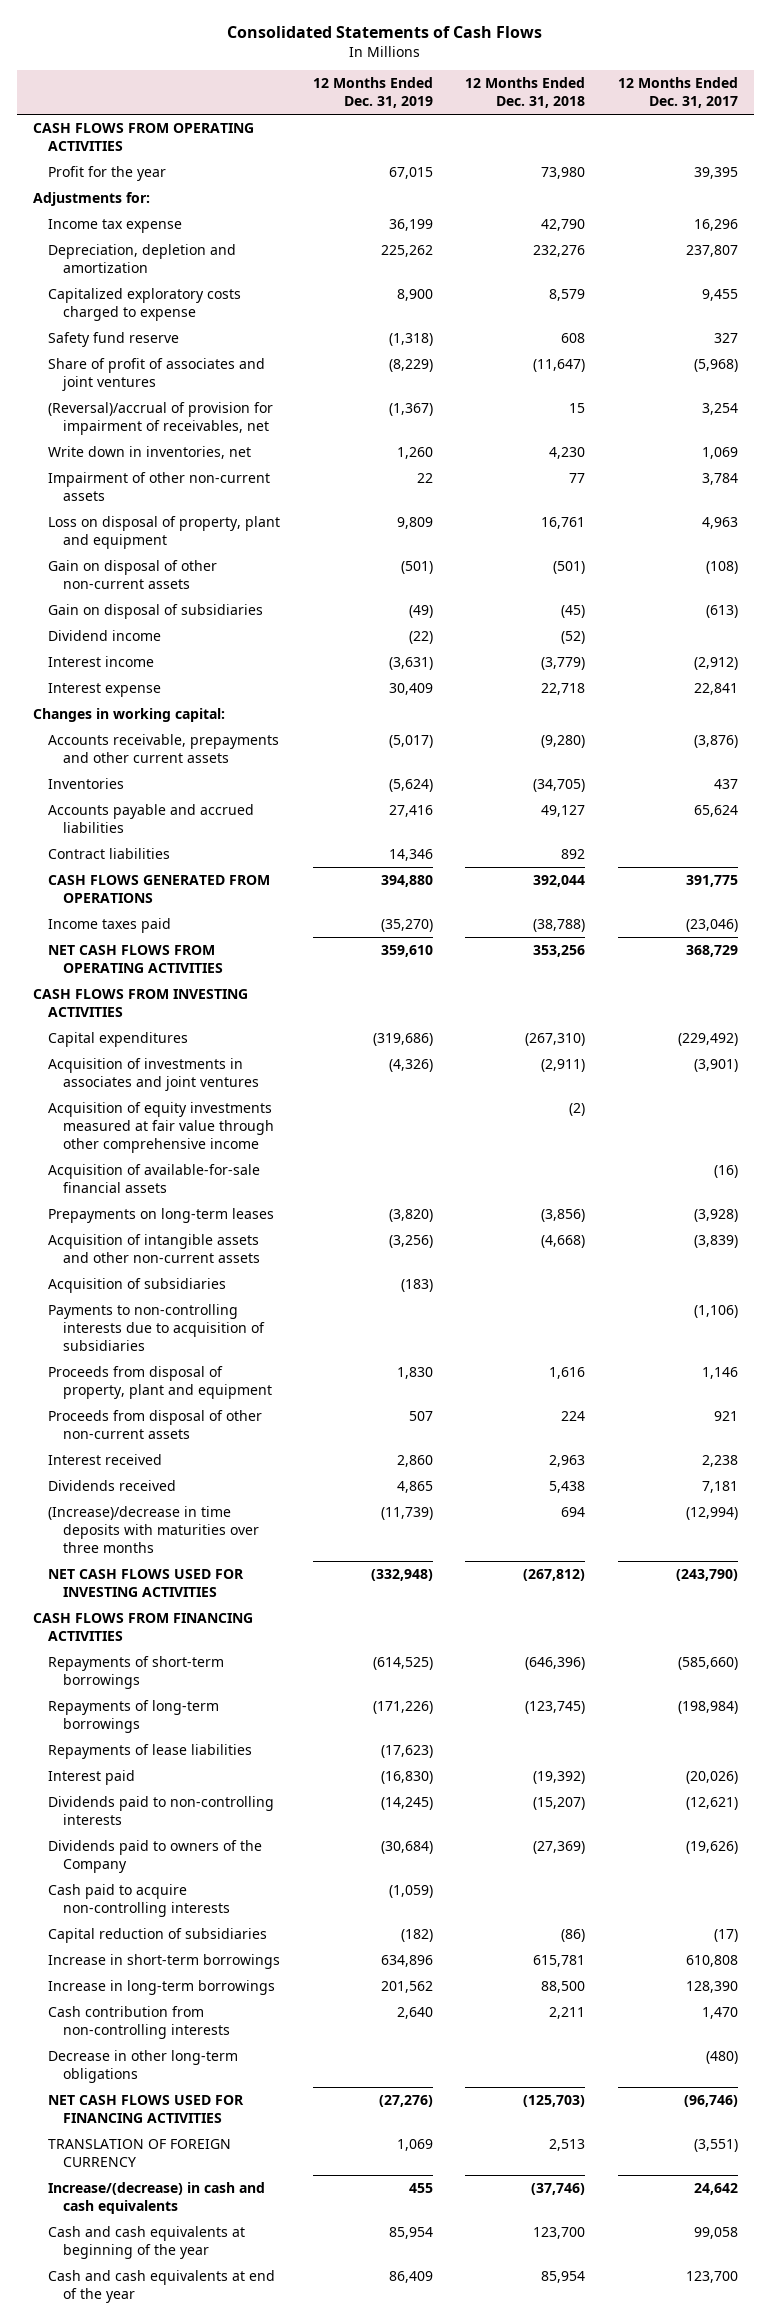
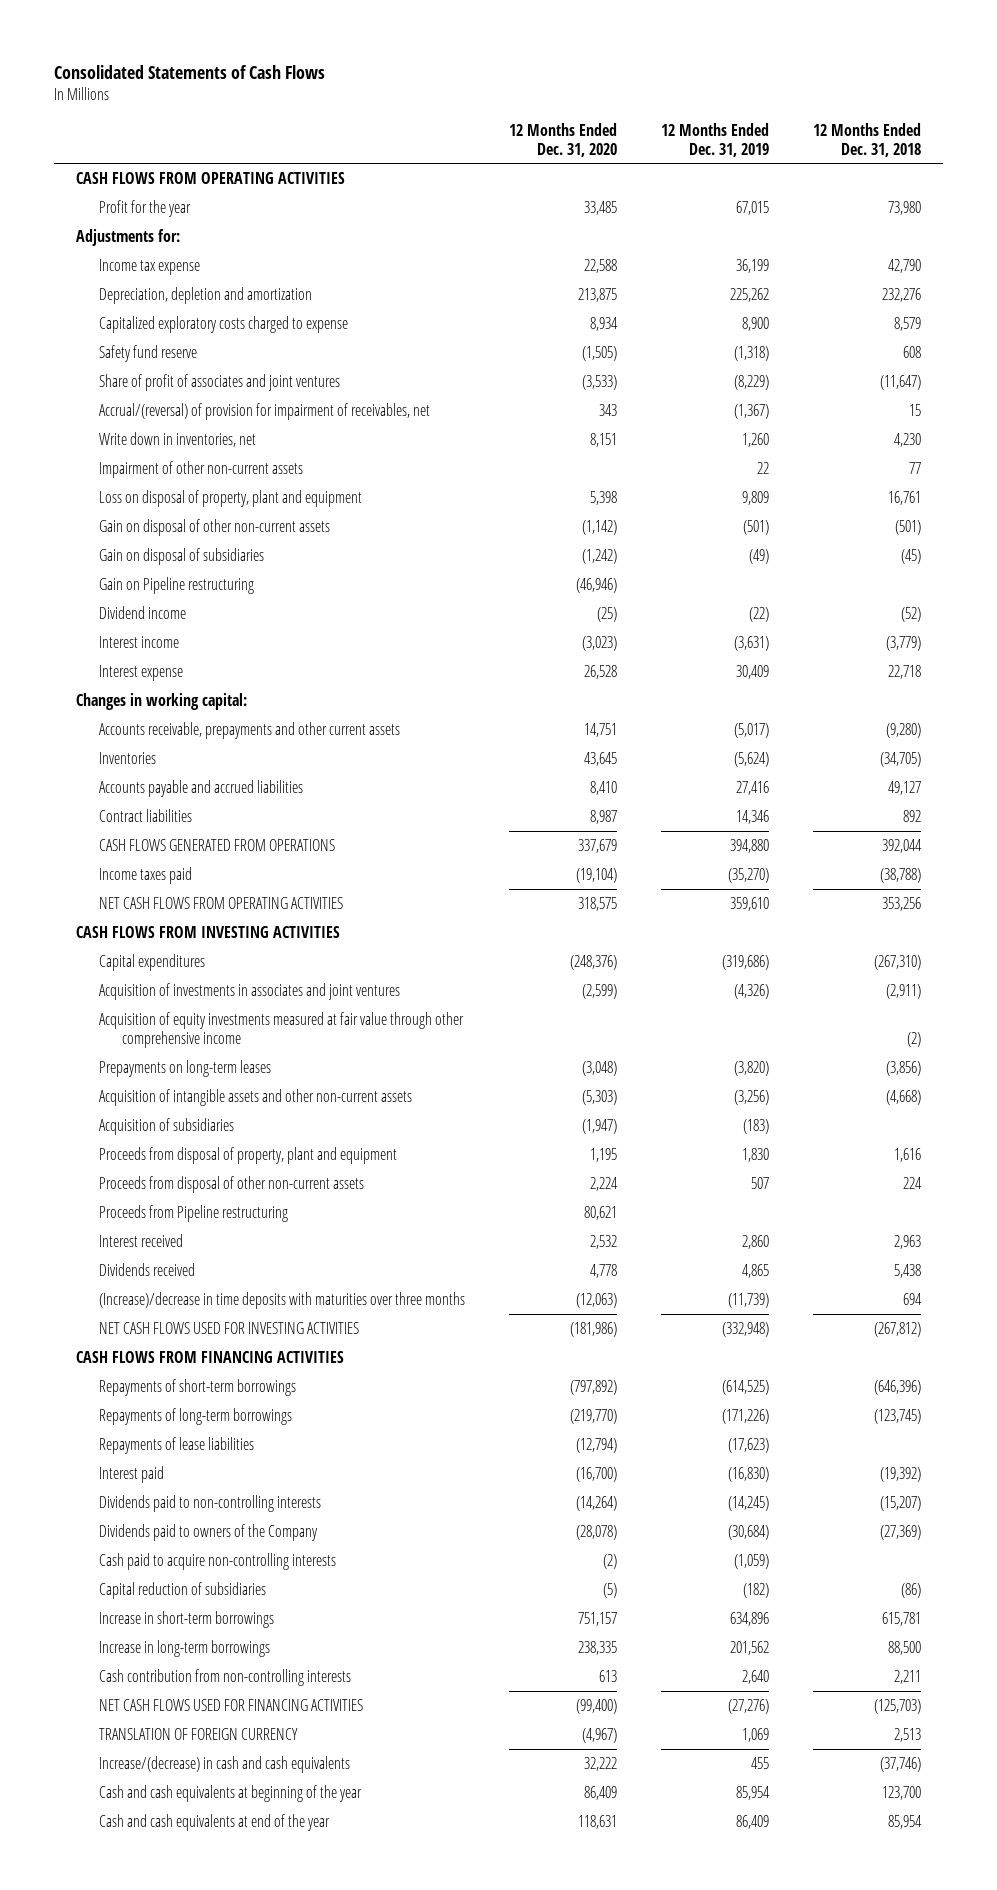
[617,77,738,109] 12 Months Ended Dec. 31, 2017 -> none
none -> [508,122,617,157] 12 Months Ended Dec. 31, 2020
[48,402,274,435] (Reversal)/accrual of provision for impairment of receivables, net -> [98,403,430,421] Accrual/(reversal) of provision for impairment of receivables, net
none -> [98,577,254,595] Gain on Pipeline restructuring
[48,1164,261,1193] Acquisition of available-for-sale financial assets -> none
[48,1304,266,1351] Payments to non-controlling interests due to acquisition of subsidiaries -> none
none -> [98,1205,288,1223] Proceeds from Pipeline restructuring
[48,2050,239,2083] Decrease in other long-term obligations -> none

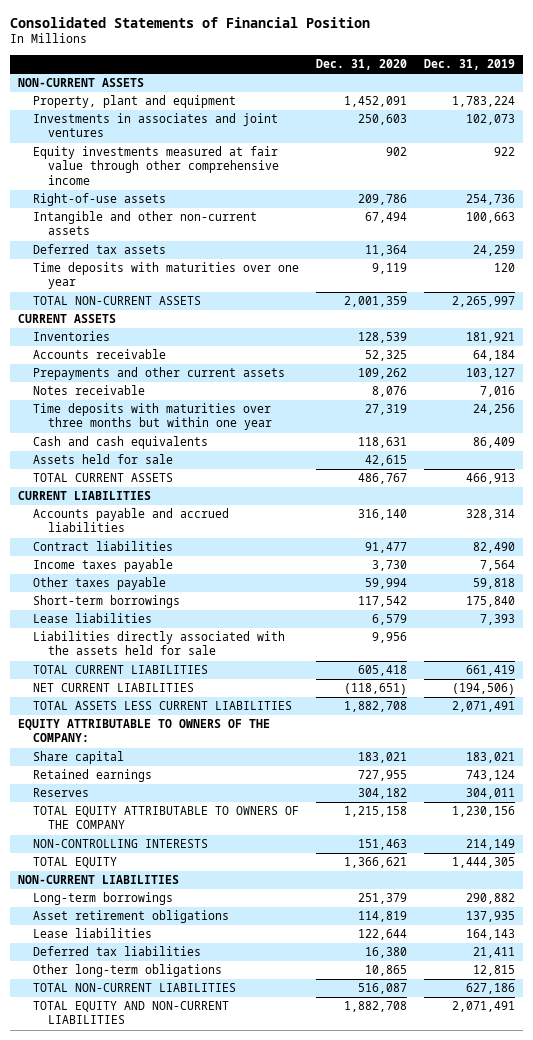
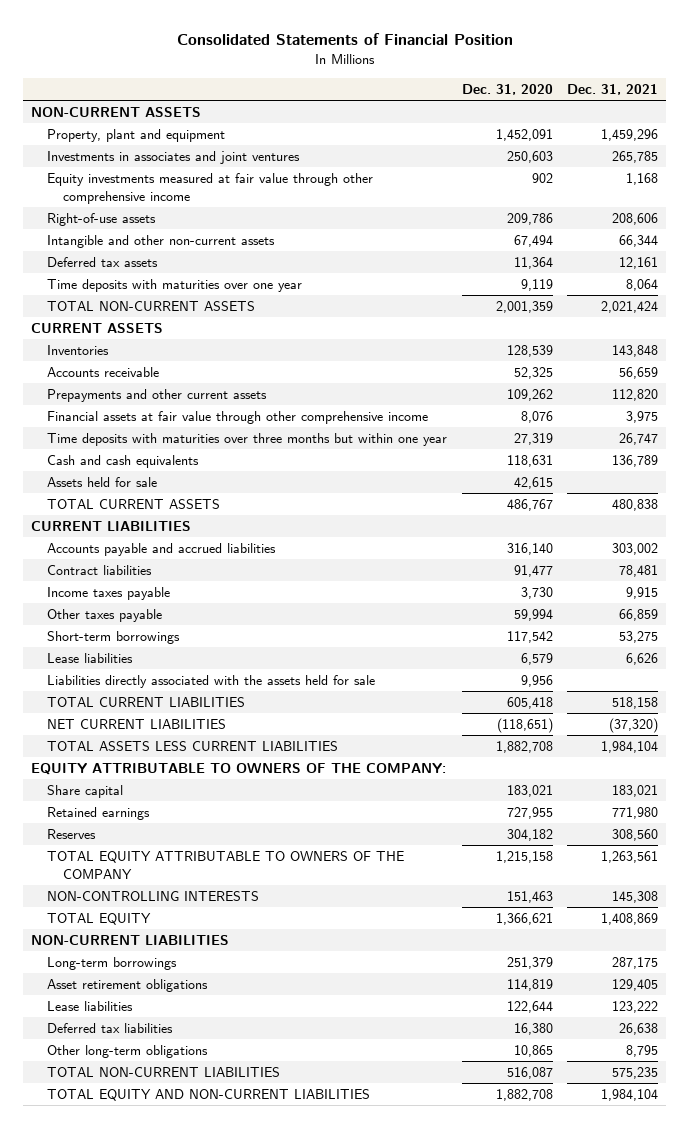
[423,59,515,71] Dec. 31, 2019 -> none
none -> [567,84,659,96] Dec. 31, 2021
[33,385,146,396] Notes receivable -> [46,410,428,424] Financial assets at fair value through other comprehensive income

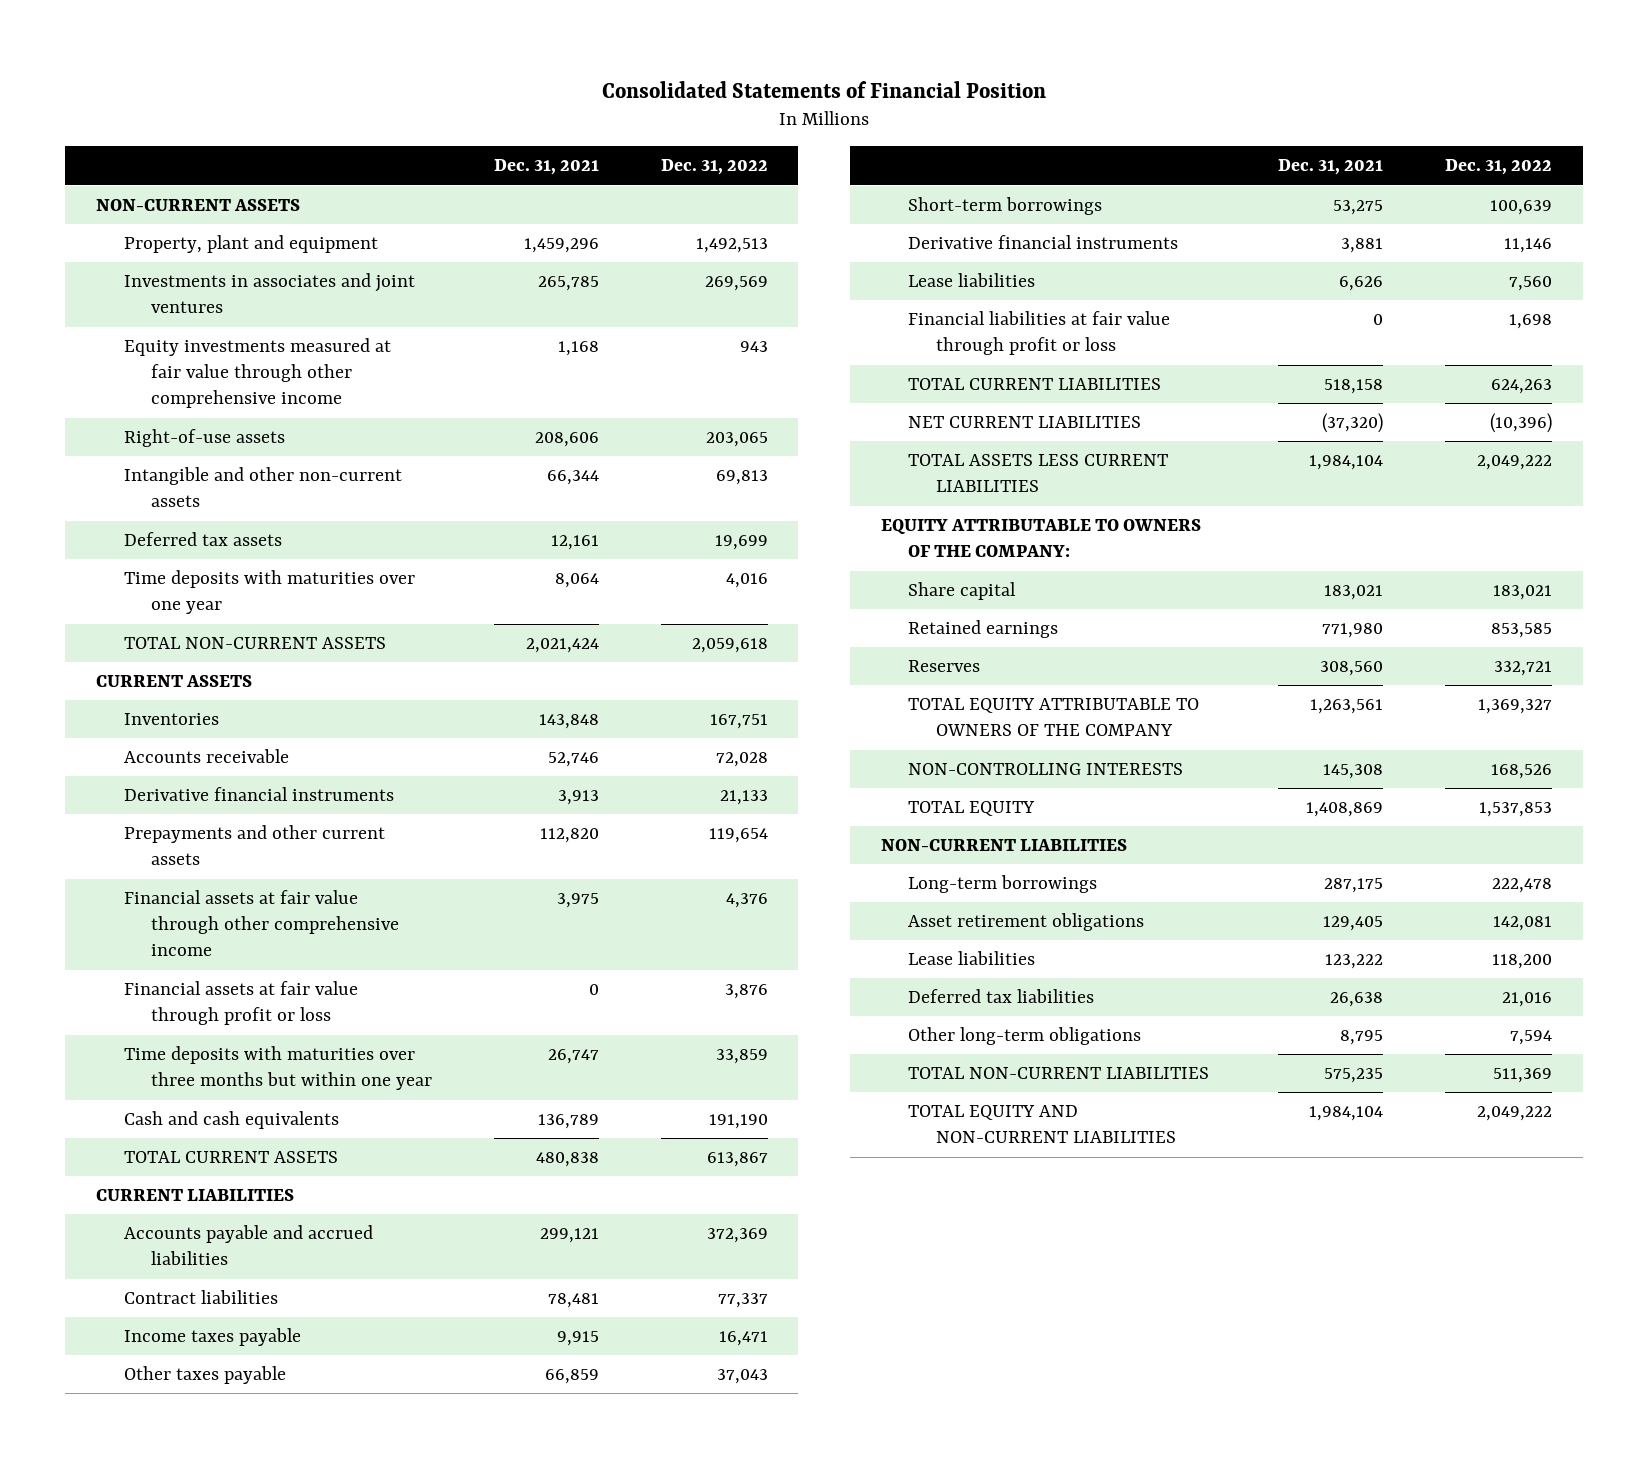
[461,84,553,96] Dec. 31, 2020 -> none
none -> [660,159,768,176] Dec. 31, 2022
[619,366,659,379] 56,659 -> [547,752,599,768] 52,746
none -> [123,787,394,802] Derivative financial instruments
none -> [123,981,358,1026] Financial assets at fair value through profit or loss
[46,476,157,487] Assets held for sale -> none
[612,542,659,555] 303,002 -> [539,1228,599,1244] 299,121
none -> [908,235,1179,250] Derivative financial instruments
[46,674,375,688] Liabilities directly associated with the assets held for sale -> none
none -> [908,311,1171,356] Financial liabilities at fair value through profit or loss

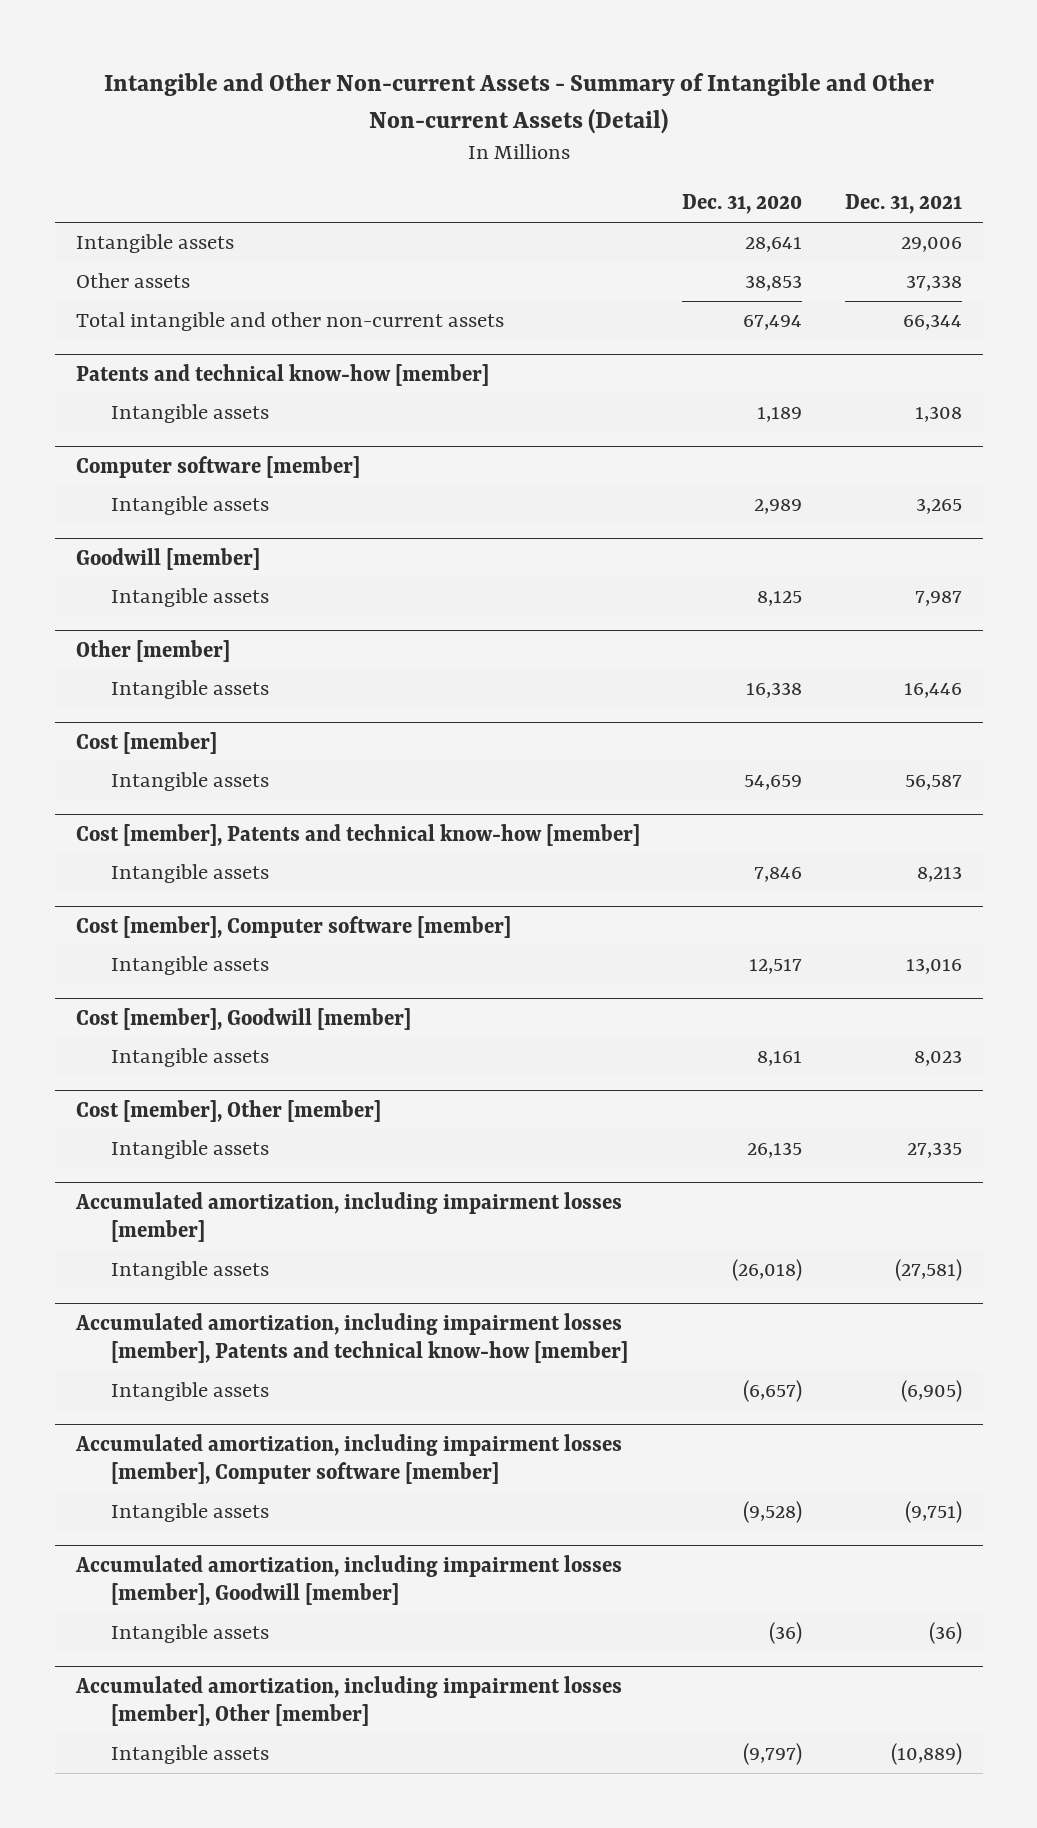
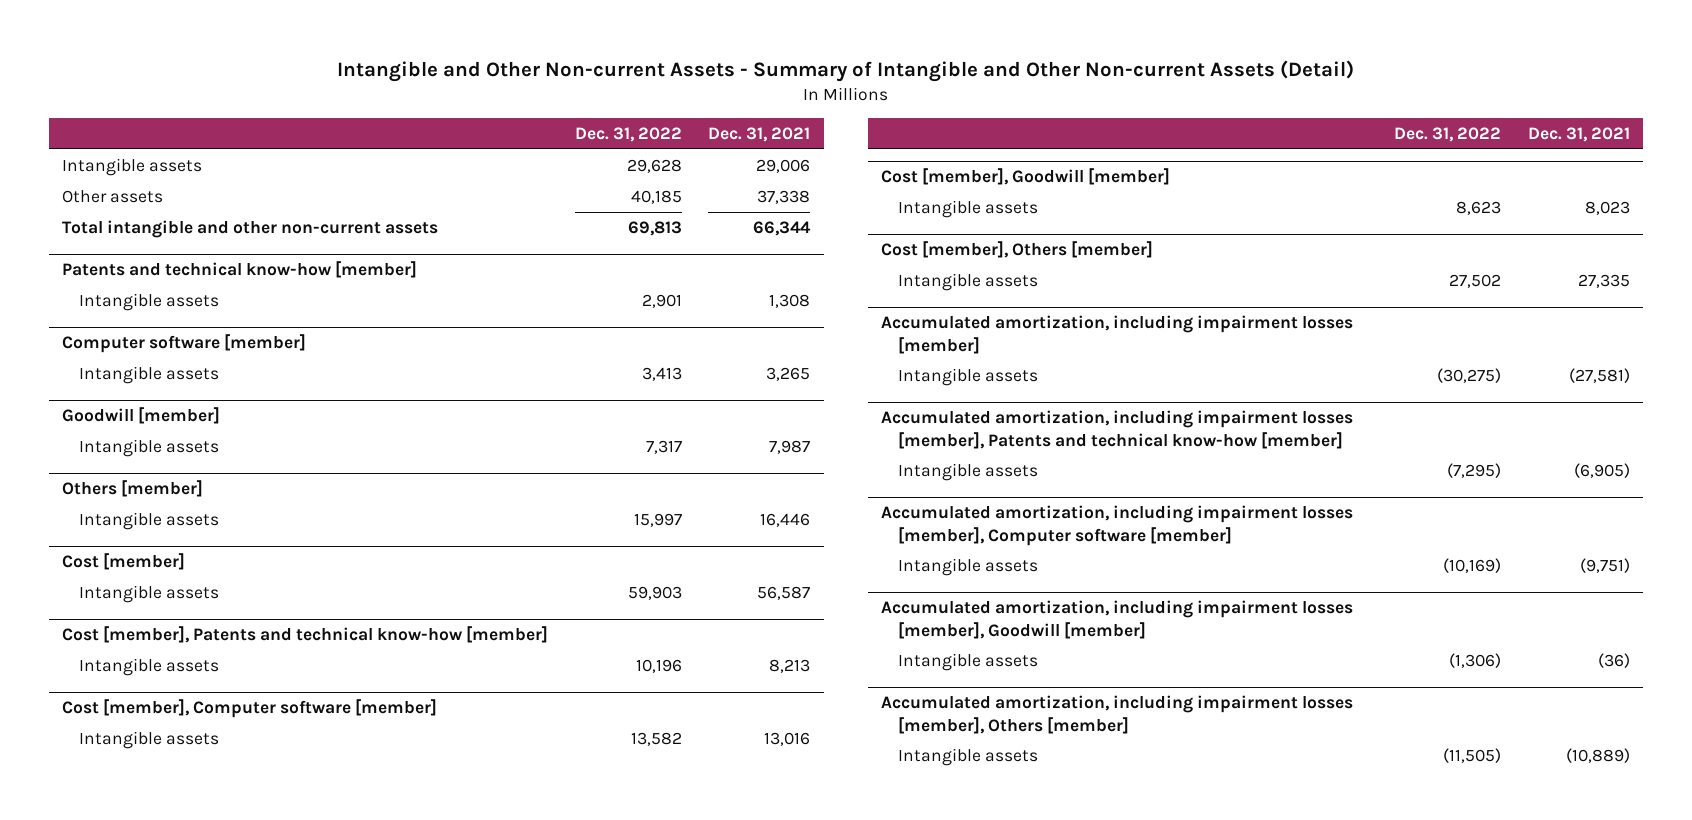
[682,194,803,215] Dec. 31, 2020 -> none
none -> [574,126,682,142] Dec. 31, 2022
[75,639,230,662] Other [member] -> [62,480,204,498] Others [member]
[75,1099,381,1122] Cost [member], Other [member] -> [881,241,1154,259] Cost [member], Others [member]
[74,1675,622,1727] Accumulated amortization, including impairment losses [member], Other [member] -> [881,695,1354,734] Accumulated amortization, including impairment losses [member], Others [member]

